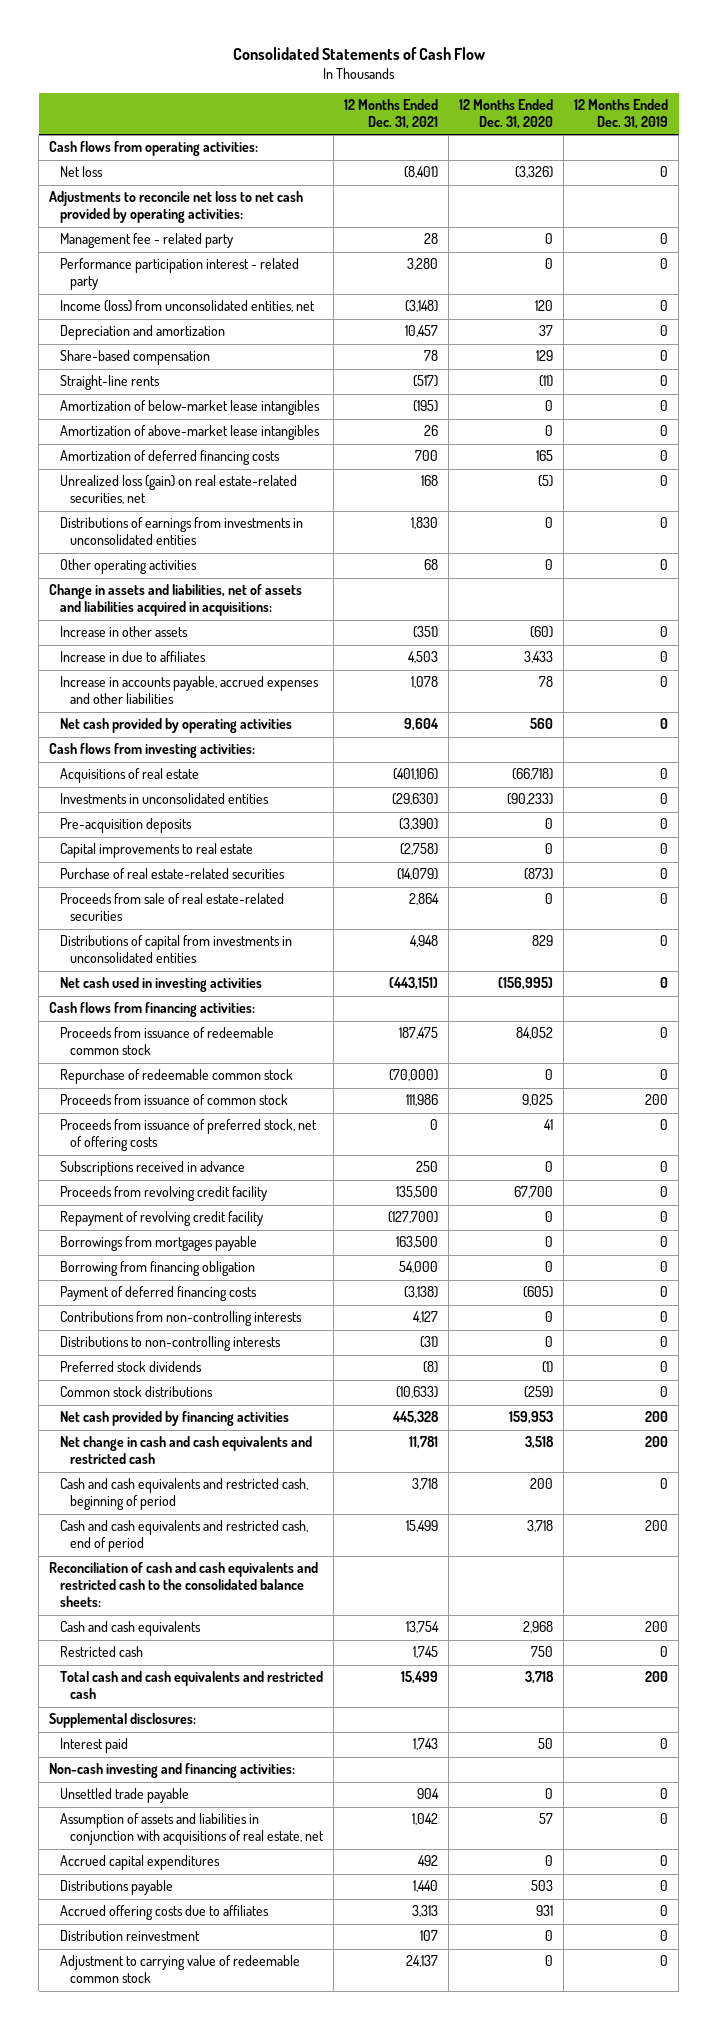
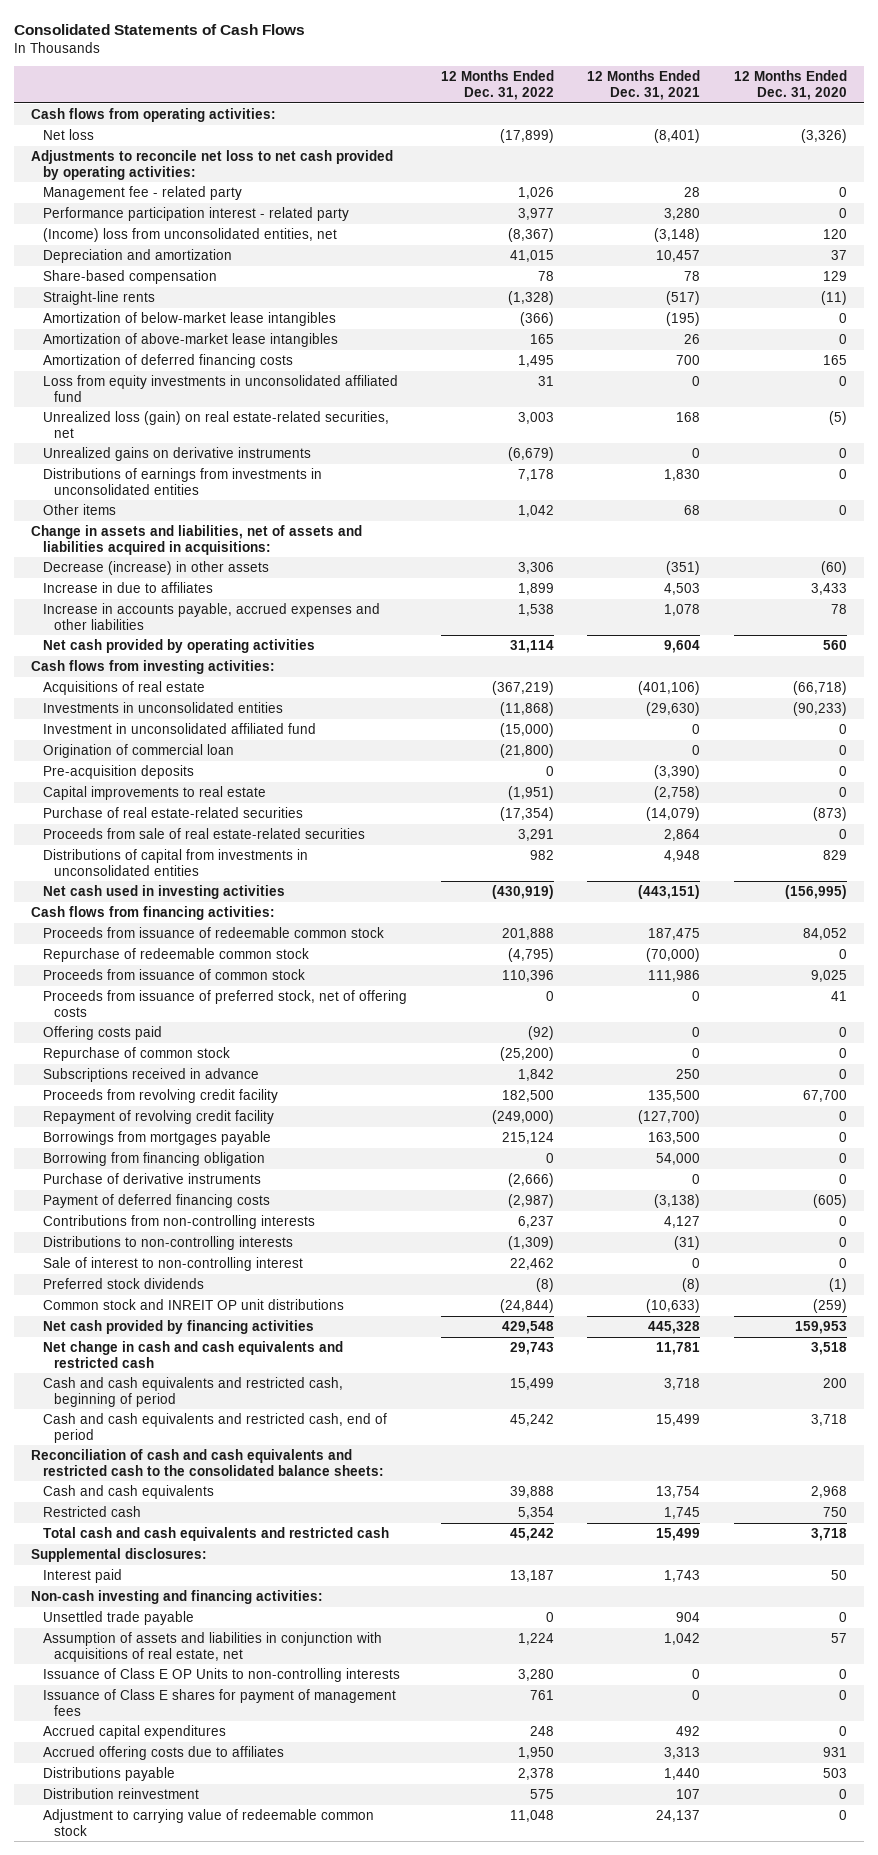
[232,47,485,61] Consolidated Statements of Cash Flow -> [13,23,305,35] Consolidated Statements of Cash Flows
[574,99,669,130] 12 Months Ended Dec. 31, 2019 -> none
none -> [440,70,554,100] 12 Months Ended Dec. 31, 2022
[59,300,315,313] Income (loss) from unconsolidated entities, net -> [42,227,337,242] (Income) loss from unconsolidated entities, net
none -> [42,374,398,402] Loss from equity investments in unconsolidated affiliated fund
none -> [42,446,311,461] Unrealized gains on derivative instruments
[59,559,197,575] Other operating activities -> [42,503,116,515] Other items
[59,626,188,638] Increase in other assets -> [42,560,269,575] Decrease (increase) in other assets
none -> [42,722,316,734] Investment in unconsolidated affiliated fund
none -> [42,743,234,758] Origination of commercial loan
none -> [42,1025,162,1040] Offering costs paid
none -> [42,1046,230,1061] Repurchase of common stock
none -> [42,1172,261,1184] Purchase of derivative instruments
none -> [42,1256,303,1271] Sale of interest to non-controlling interest
[59,1386,213,1398] Common stock distributions -> [42,1298,344,1310] Common stock and INREIT OP unit distributions
none -> [42,1667,400,1682] Issuance of Class E OP Units to non-controlling interests
none -> [42,1688,396,1716] Issuance of Class E shares for payment of management fees
[59,1880,173,1896] Distributions payable -> [42,1766,175,1781] Distributions payable

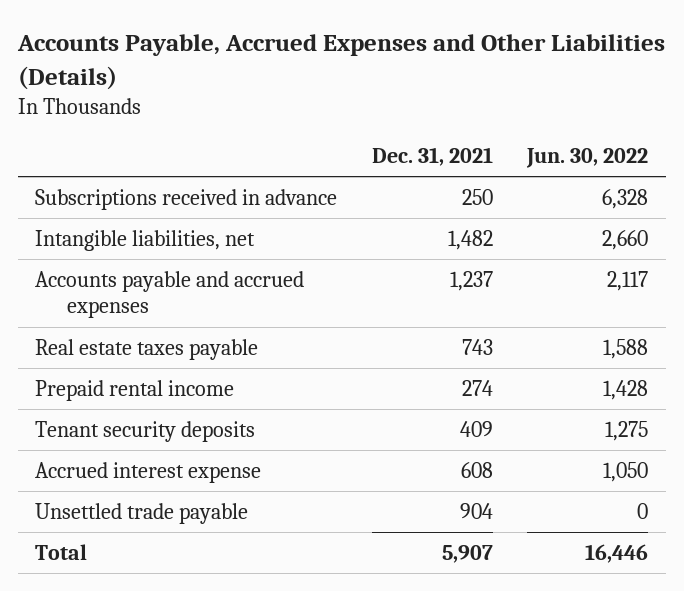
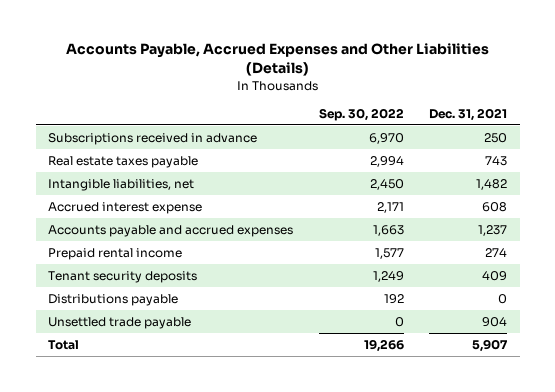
[526,147,649,168] Jun. 30, 2022 -> none
none -> [318,107,404,121] Sep. 30, 2022
[35,338,259,360] Real estate taxes payable -> [48,155,199,168] Real estate taxes payable
[35,461,262,483] Accrued interest expense -> [48,201,203,214] Accrued interest expense
none -> [48,293,179,306] Distributions payable

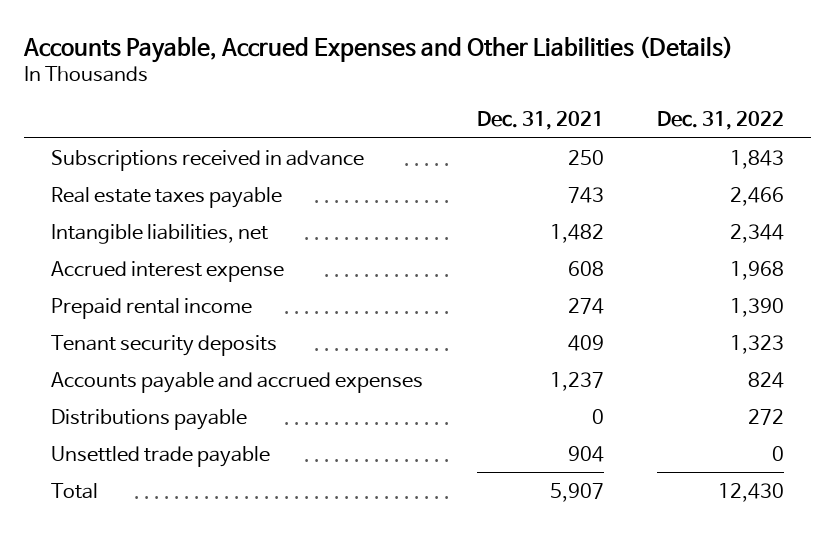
[318,107,404,121] Sep. 30, 2022 -> none
none -> [656,111,784,131] Dec. 31, 2022
[48,224,294,237] Accounts payable and accrued expenses -> [51,371,424,393] Accounts payable and accrued expenses

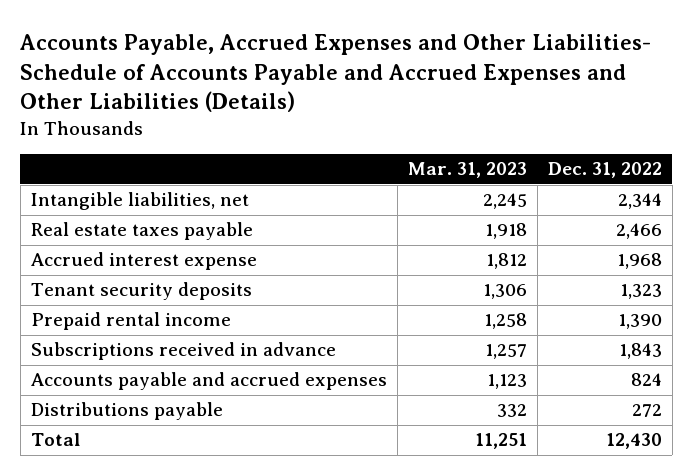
[23,35,734,63] Accounts Payable, Accrued Expenses and Other Liabilities (Details) -> [20,33,652,113] Accounts Payable, Accrued Expenses and Other Liabilities- Schedule of Accounts Payable and Accrued Expenses and Other Liabilities (Details)
[476,111,604,131] Dec. 31, 2021 -> none
none -> [407,162,527,179] Mar. 31, 2023
[51,186,283,208] Real estate taxes payable -> [30,222,253,241] Real estate taxes payable
[51,297,253,319] Prepaid rental income -> [30,312,231,331] Prepaid rental income
[51,149,365,171] Subscriptions received in advance -> [30,342,336,361] Subscriptions received in advance
[51,445,271,467] Unsettled trade payable -> none

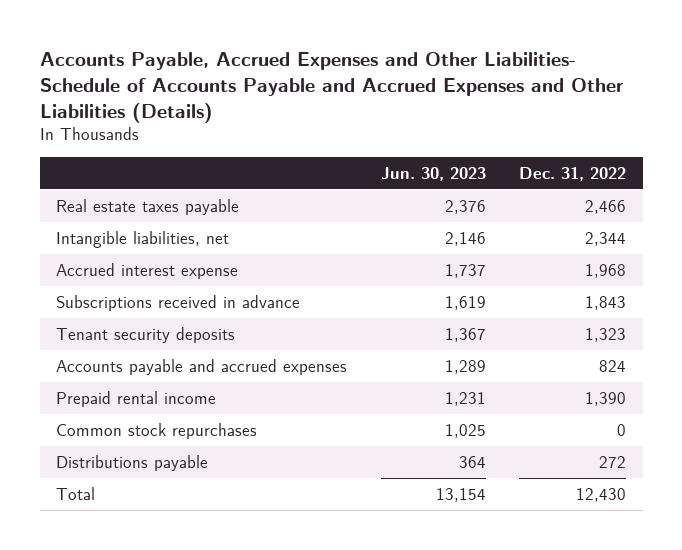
[407,162,527,179] Mar. 31, 2023 -> none
none -> [380,166,486,181] Jun. 30, 2023
[30,192,249,211] Intangible liabilities, net -> [56,230,230,248] Intangible liabilities, net
[30,282,252,301] Tenant security deposits -> [56,326,236,343] Tenant security deposits
[30,312,231,331] Prepaid rental income -> [56,390,217,407] Prepaid rental income
none -> [56,422,258,439] Common stock repurchases

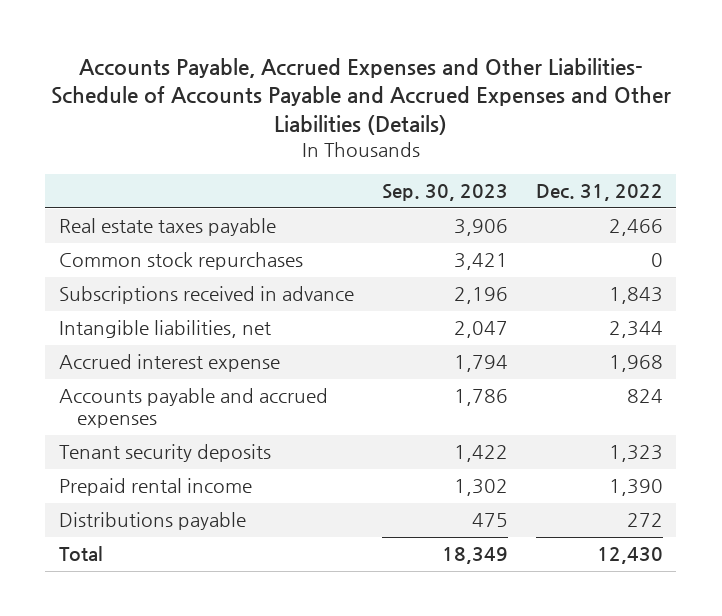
[380,166,486,181] Jun. 30, 2023 -> none
none -> [381,184,508,202] Sep. 30, 2023
[56,422,258,439] Common stock repurchases -> [59,252,304,271] Common stock repurchases
[56,294,301,311] Subscriptions received in advance -> [59,286,355,305] Subscriptions received in advance
[56,326,236,343] Tenant security deposits -> [59,444,272,463] Tenant security deposits

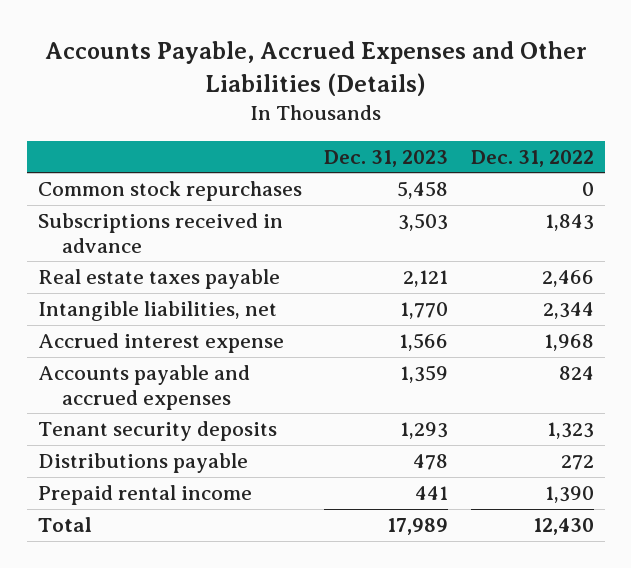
[50,57,671,135] Accounts Payable, Accrued Expenses and Other Liabilities- Schedule of Accounts Payable and Accrued Expenses and Other Liabilities (Details) -> [44,41,587,96] Accounts Payable, Accrued Expenses and Other Liabilities (Details)
[381,184,508,202] Sep. 30, 2023 -> none
none -> [324,149,449,167] Dec. 31, 2023
[59,218,277,237] Real estate taxes payable -> [37,268,280,289] Real estate taxes payable
[59,478,253,497] Prepaid rental income -> [37,484,252,505] Prepaid rental income

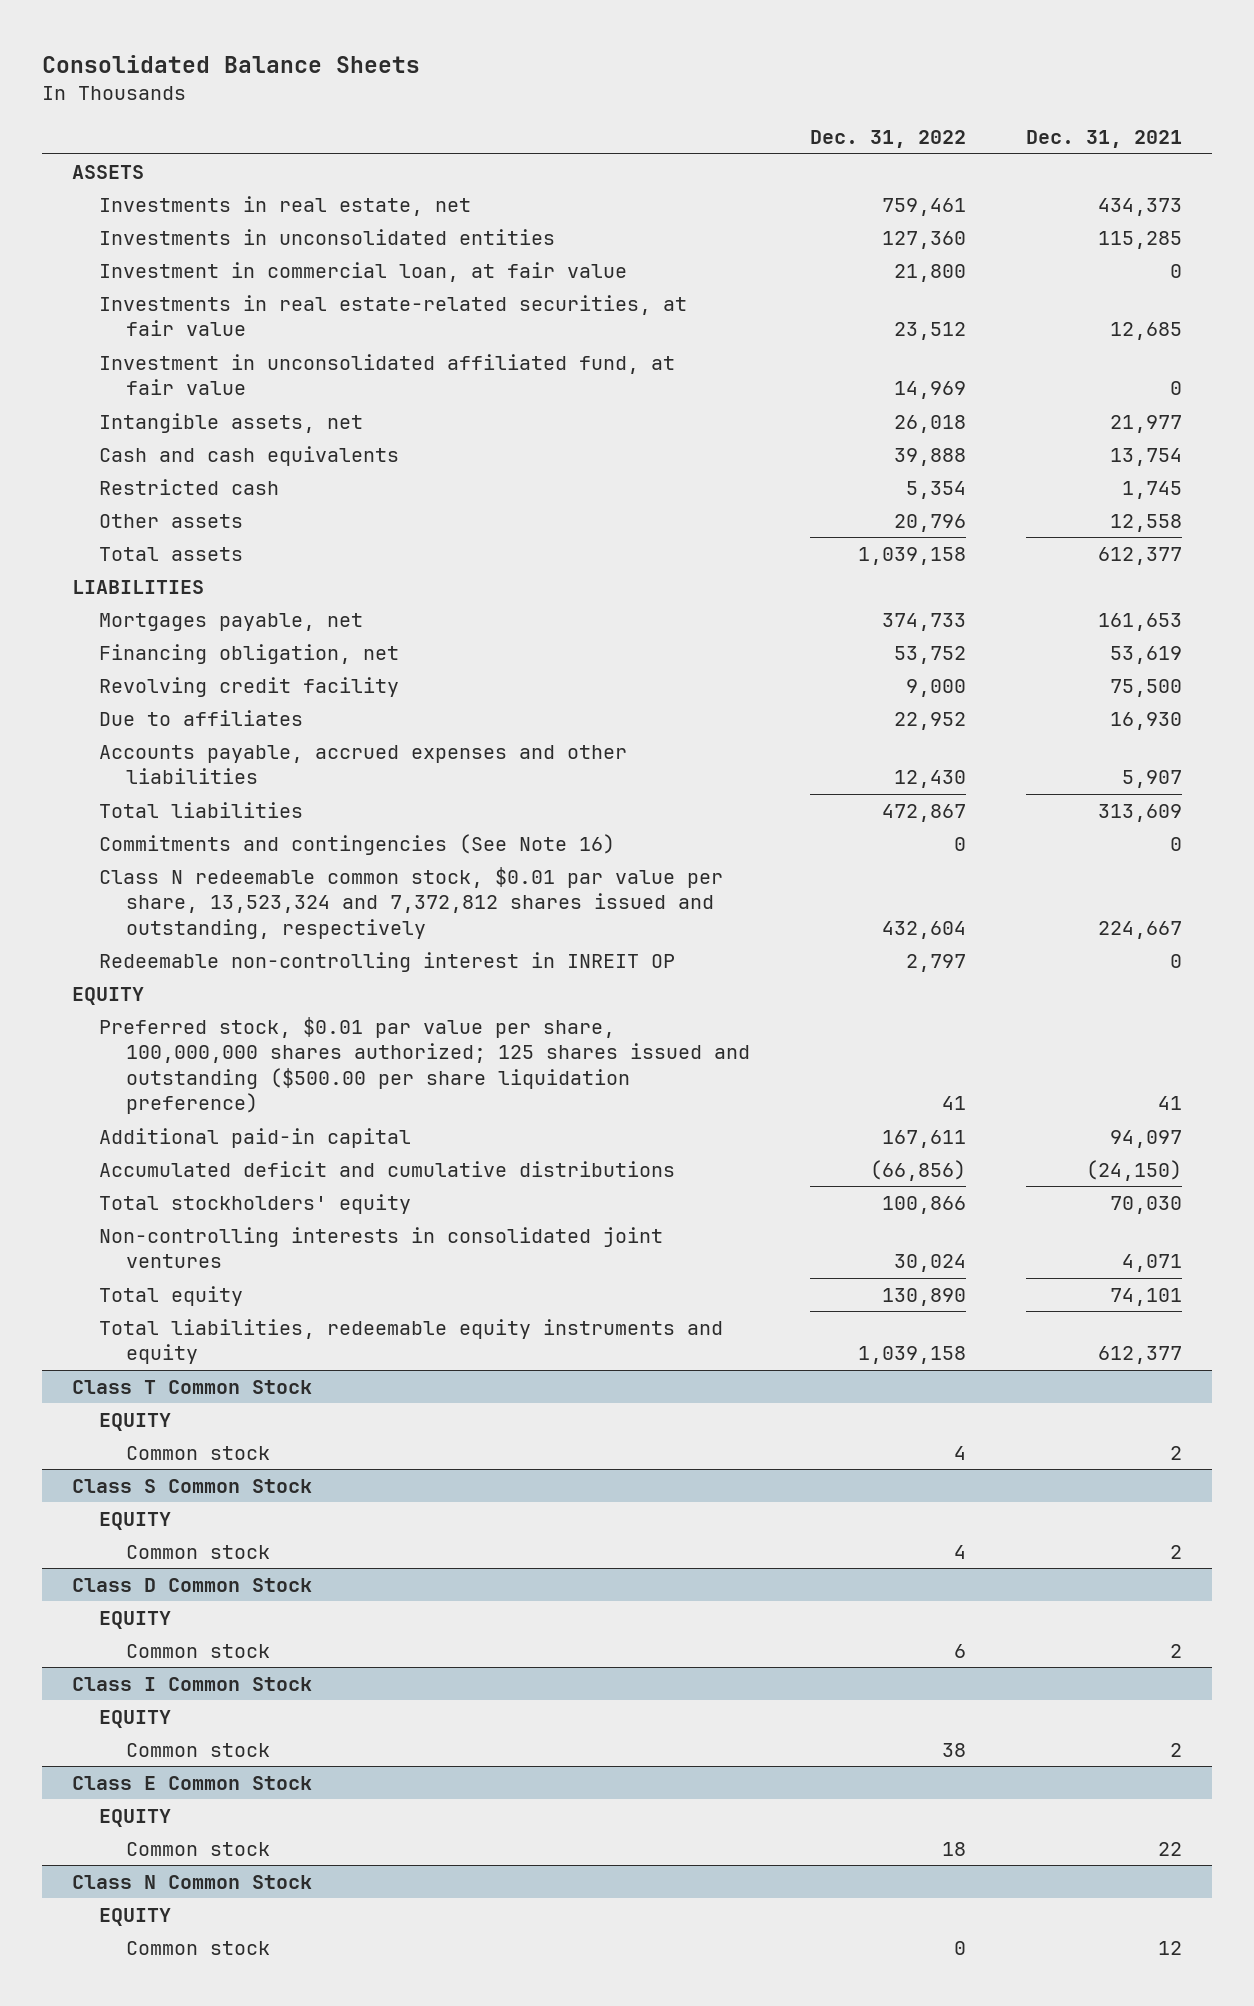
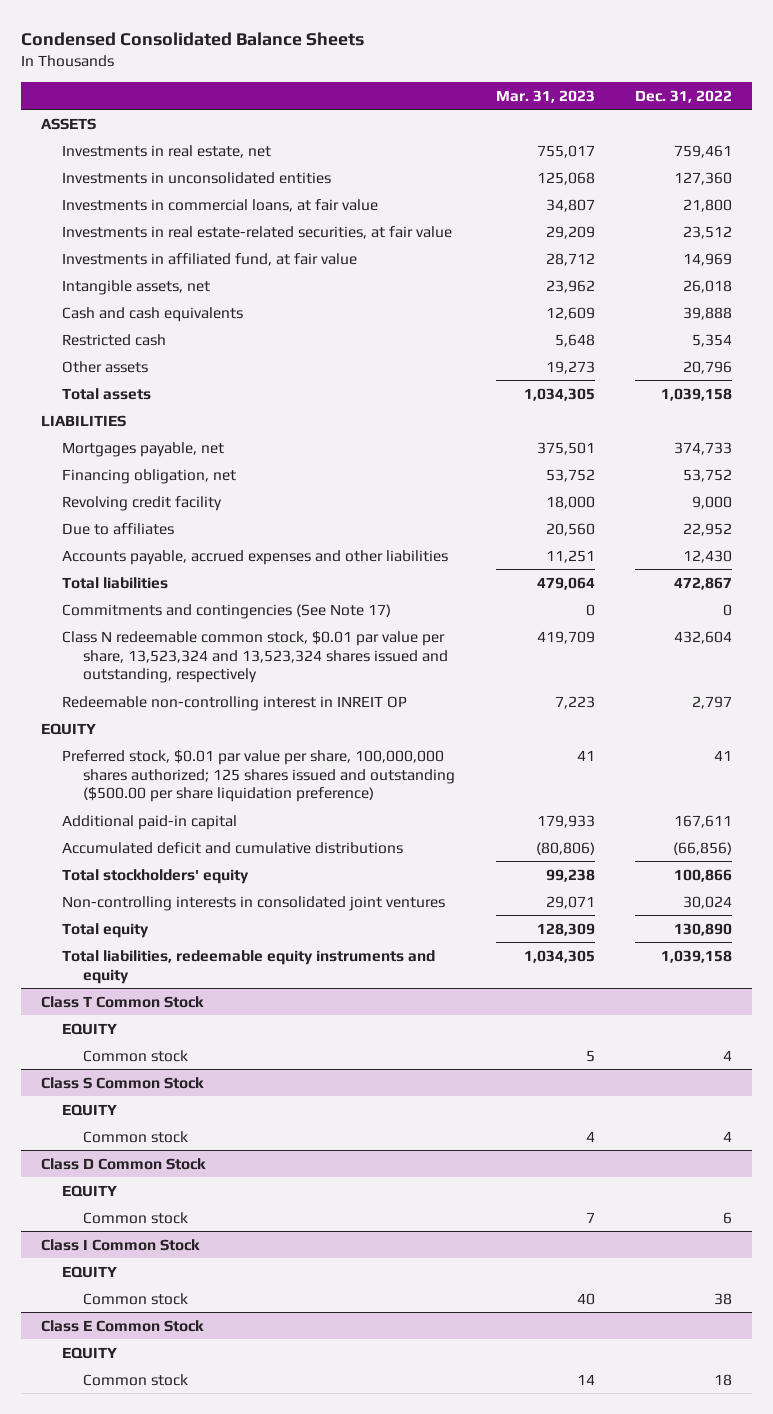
[42,55,421,74] Consolidated Balance Sheets -> [20,32,364,47] Condensed Consolidated Balance Sheets
[1026,130,1183,149] Dec. 31, 2021 -> none
none -> [495,89,595,103] Mar. 31, 2023
[99,261,628,282] Investment in commercial loan, at fair value -> [62,198,379,212] Investments in commercial loans, at fair value
[99,353,676,396] Investment in unconsolidated affiliated fund, at fair value -> [62,252,358,266] Investments in affiliated fund, at fair value
[99,833,616,855] Commitments and contingencies (See Note 16) -> [62,603,392,619] Commitments and contingencies (See Note 17)
[99,866,724,939] Class N redeemable common stock, $0.01 par value per share, 13,523,324 and 7,372,812 shares issued and outstanding, respectively -> [62,630,449,684] Class N redeemable common stock, $0.01 par value per share, 13,523,324 and 13,523,324 shares issued and outstanding, respectively
[72,1874,313,1889] Class N Common Stock -> none
[99,1907,172,1926] EQUITY -> none
[126,1940,271,1955] Common stock -> none

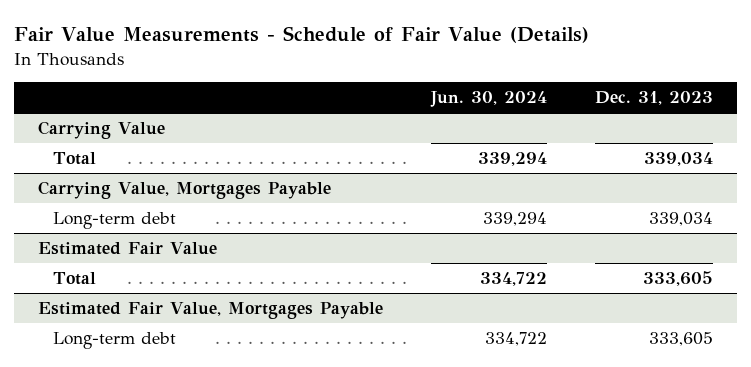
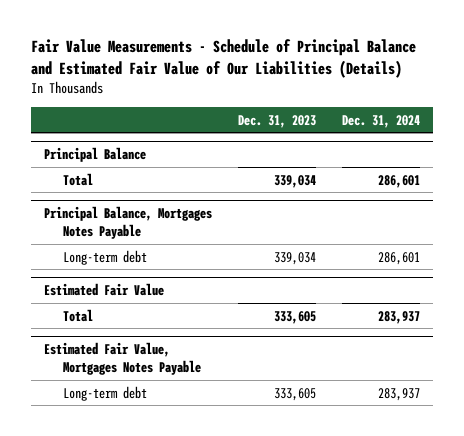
[14,26,590,44] Fair Value Measurements - Schedule of Fair Value (Details) -> [30,39,416,79] Fair Value Measurements - Schedule of Principal Balance and Estimated Fair Value of Our Liabilities (Details)
[430,91,548,108] Jun. 30, 2024 -> none
none -> [342,114,421,128] Dec. 31, 2024
[38,121,166,140] Carrying Value -> [43,147,146,163] Principal Balance
[38,181,332,200] Carrying Value, Mortgages Payable -> none
none -> [43,206,212,240] Principal Balance, Mortgages Notes Payable
[38,302,384,320] Estimated Fair Value, Mortgages Payable -> [43,342,202,376] Estimated Fair Value, Mortgages Notes Payable

